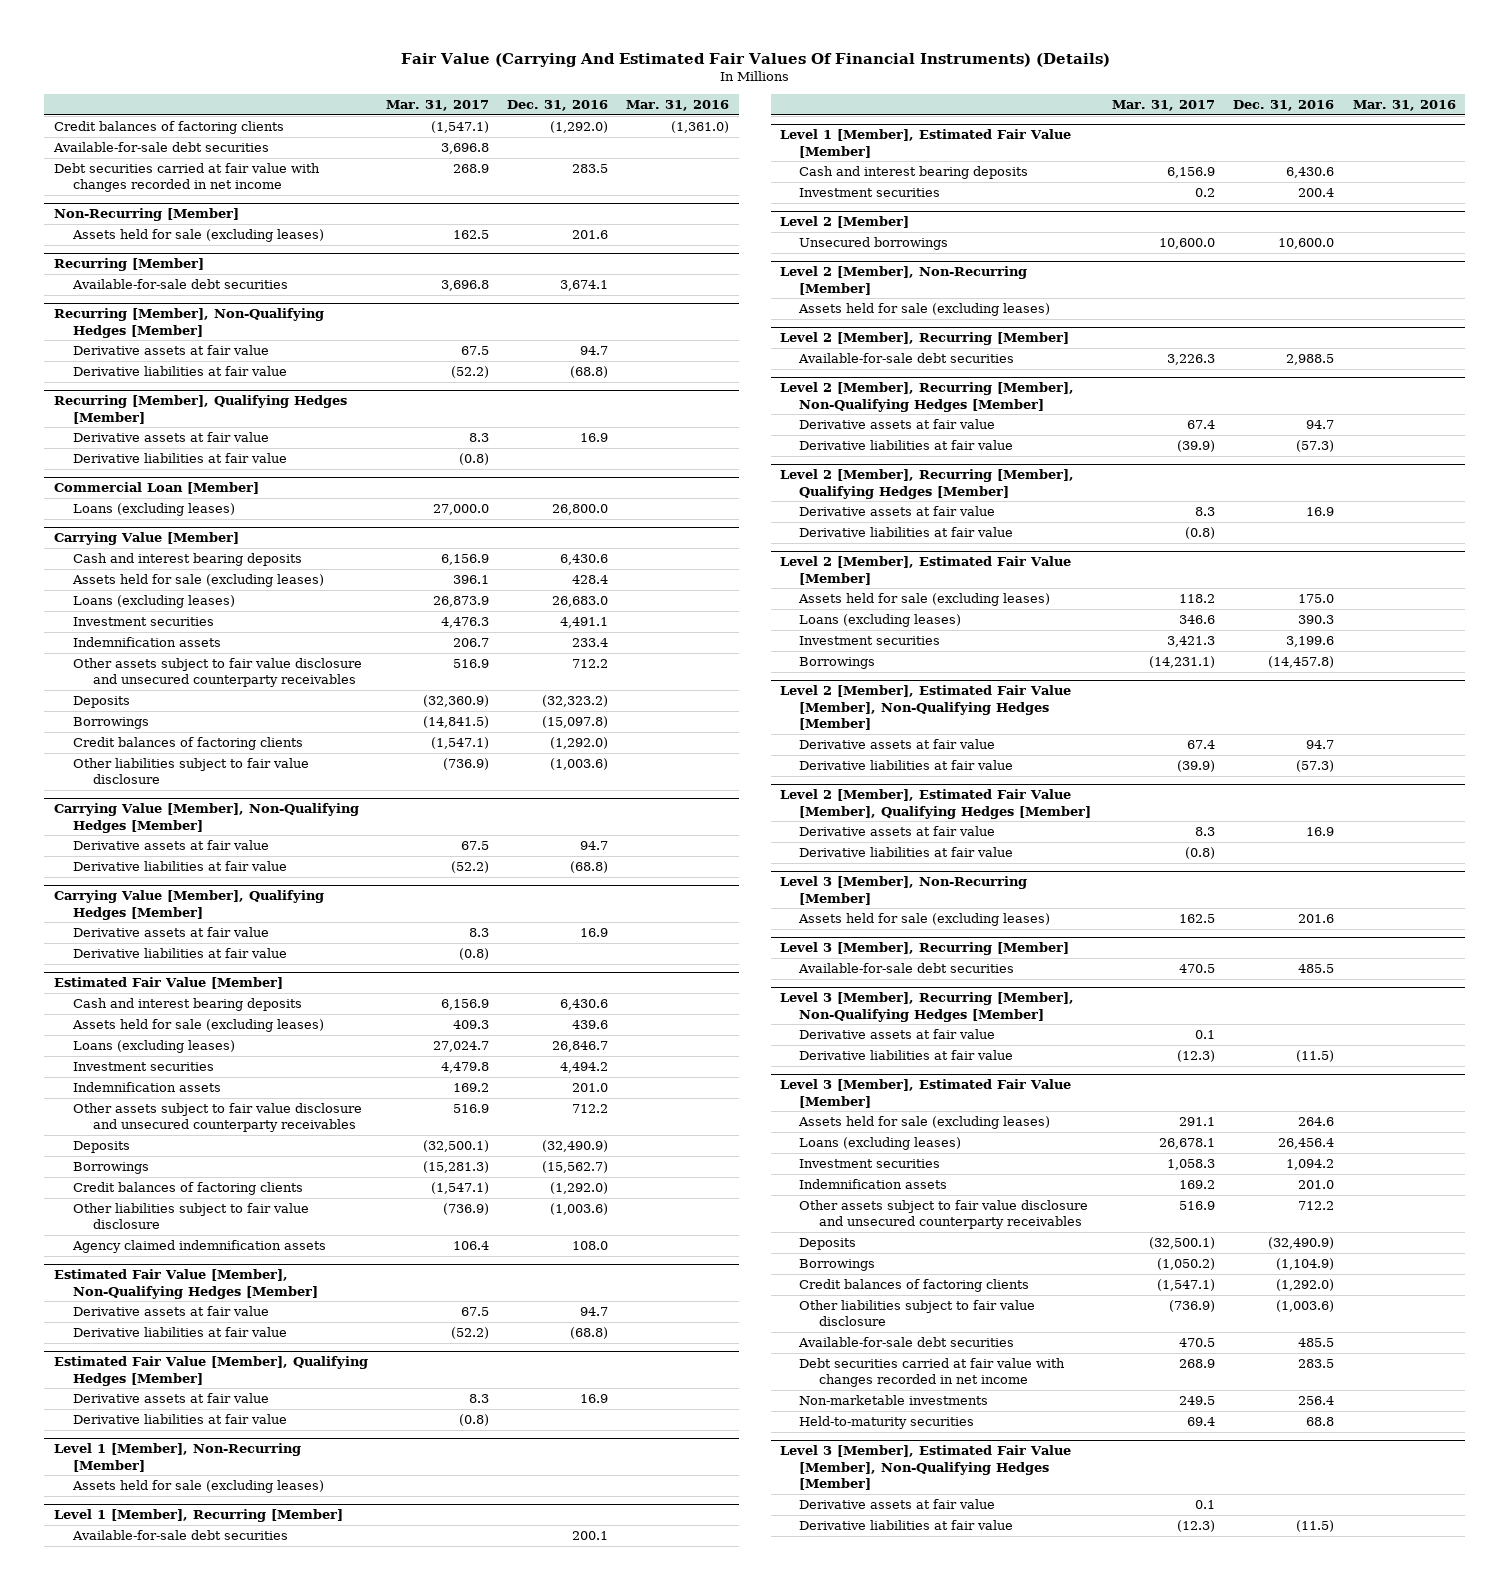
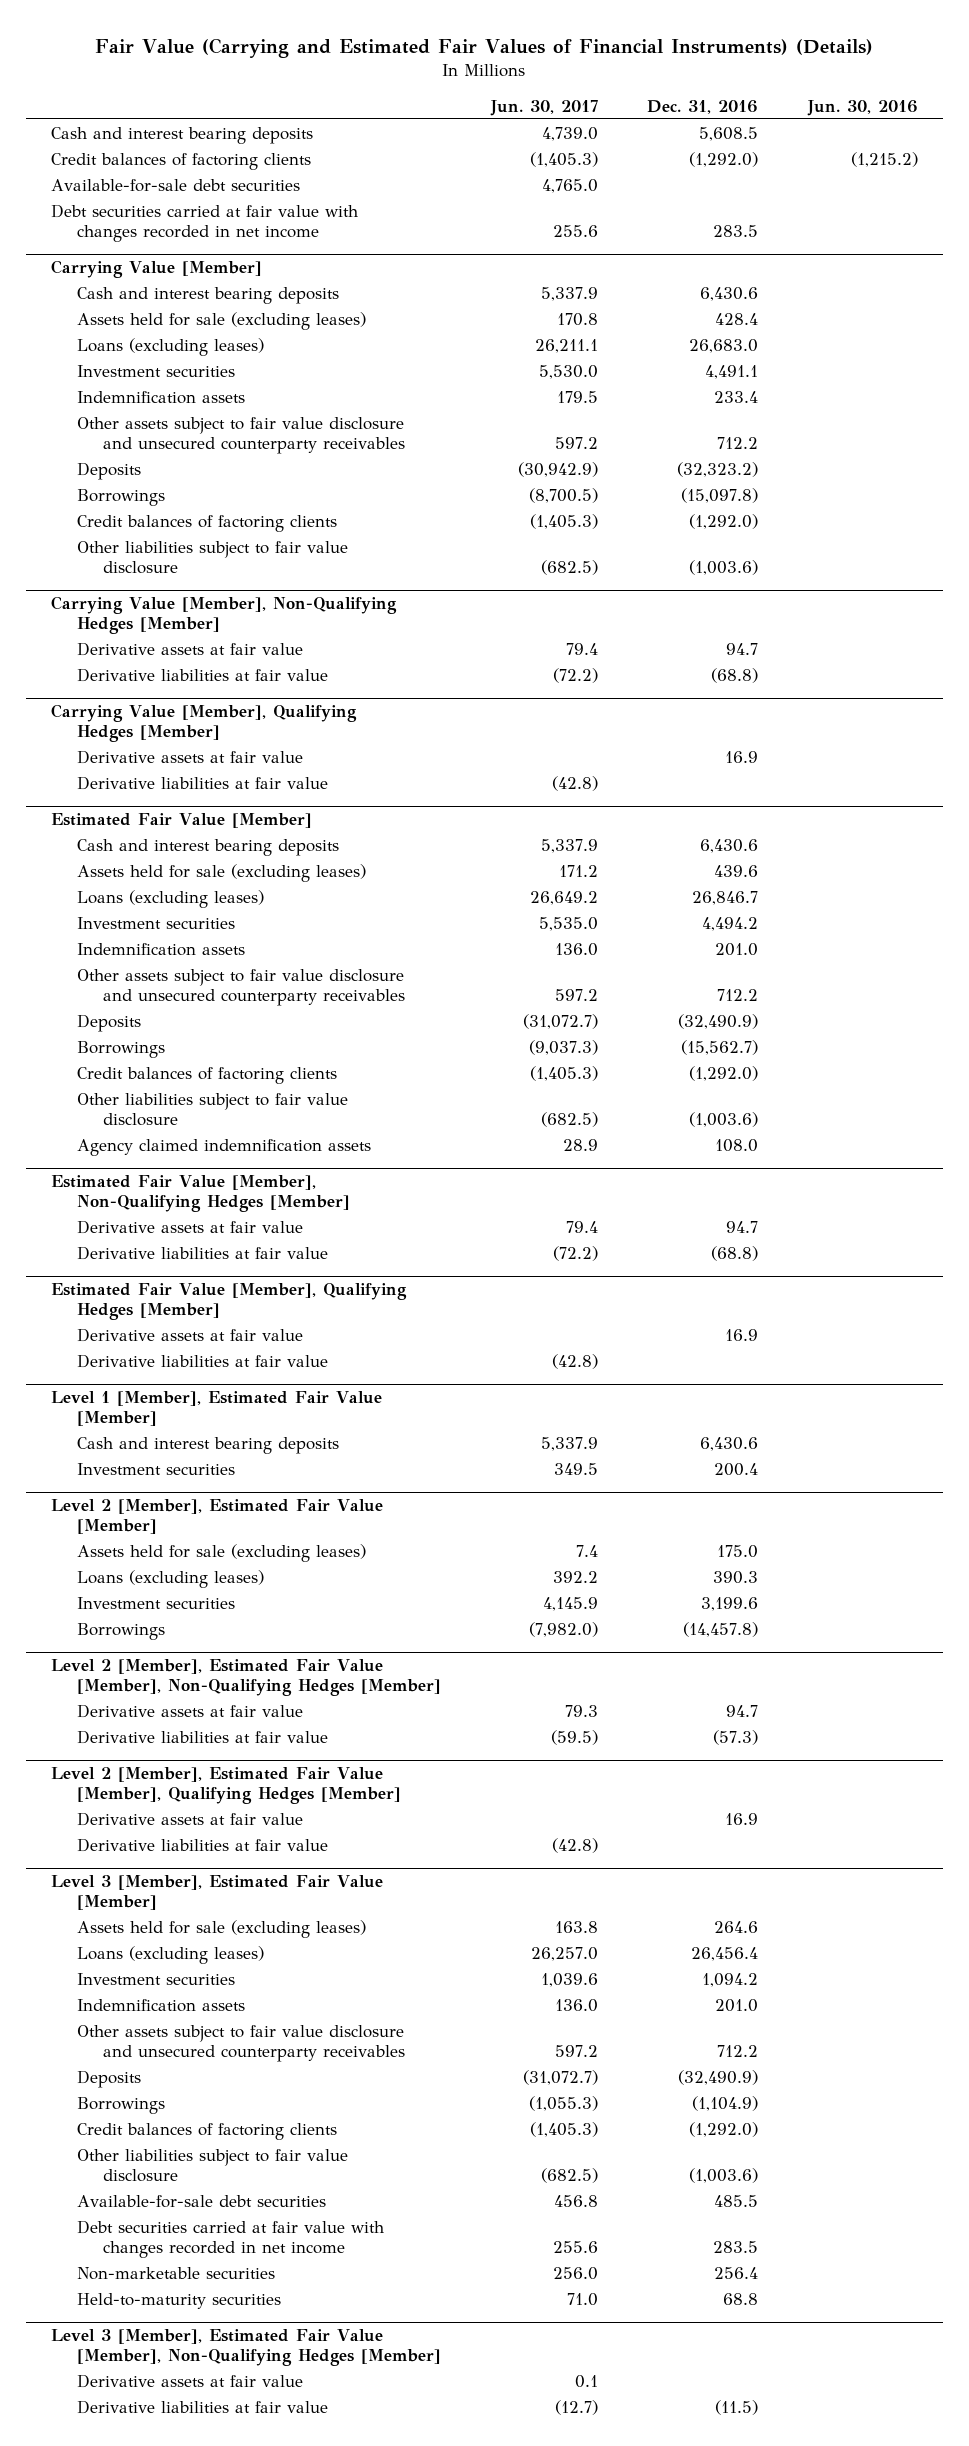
[400,53,1110,68] Fair Value (Carrying And Estimated Fair Values Of Financial Instruments) (Details) -> [95,37,874,58] Fair Value (Carrying and Estimated Fair Values of Financial Instruments) (Details)
[385,100,489,112] Mar. 31, 2017 -> none
[626,100,730,112] Mar. 31, 2016 -> none
none -> [489,99,598,116] Jun. 30, 2017
none -> [806,99,918,116] Jun. 30, 2016
none -> [50,126,313,144] Cash and interest bearing deposits
[53,208,239,222] Non-Recurring [Member] -> none
[72,228,325,242] Assets held for sale (excluding leases) -> none
[53,258,204,272] Recurring [Member] -> none
[72,278,289,289] Available-for-sale debt securities -> none
[53,308,324,338] Recurring [Member], Non-Qualifying Hedges [Member] -> none
[73,344,270,355] Derivative assets at fair value -> none
[73,365,288,376] Derivative liabilities at fair value -> none
[53,395,347,424] Recurring [Member], Qualifying Hedges [Member] -> none
[73,431,270,442] Derivative assets at fair value -> none
[73,452,288,463] Derivative liabilities at fair value -> none
[53,482,259,495] Commercial Loan [Member] -> none
[73,502,236,516] Loans (excluding leases) -> none
[53,1443,301,1472] Level 1 [Member], Non-Recurring [Member] -> none
[72,1479,325,1493] Assets held for sale (excluding leases) -> none
[53,1509,343,1523] Level 1 [Member], Recurring [Member] -> none
[72,1529,289,1540] Available-for-sale debt securities -> none
[779,216,909,229] Level 2 [Member] -> none
[799,236,949,250] Unsecured borrowings -> none
[779,266,1027,295] Level 2 [Member], Non-Recurring [Member] -> none
[798,302,1051,316] Assets held for sale (excluding leases) -> none
[779,332,1069,346] Level 2 [Member], Recurring [Member] -> none
[798,352,1015,363] Available-for-sale debt securities -> none
[779,382,1074,412] Level 2 [Member], Recurring [Member], Non-Qualifying Hedges [Member] -> none
[799,418,996,429] Derivative assets at fair value -> none
[799,439,1014,450] Derivative liabilities at fair value -> none
[779,469,1074,499] Level 2 [Member], Recurring [Member], Qualifying Hedges [Member] -> none
[799,505,996,516] Derivative assets at fair value -> none
[799,526,1014,537] Derivative liabilities at fair value -> none
[779,876,1027,905] Level 3 [Member], Non-Recurring [Member] -> none
[798,912,1051,926] Assets held for sale (excluding leases) -> none
[779,942,1069,956] Level 3 [Member], Recurring [Member] -> none
[798,962,1015,973] Available-for-sale debt securities -> none
[779,992,1074,1022] Level 3 [Member], Recurring [Member], Non-Qualifying Hedges [Member] -> none
[799,1028,996,1039] Derivative assets at fair value -> none
[799,1049,1014,1060] Derivative liabilities at fair value -> none
[799,1394,989,1405] Non-marketable investments -> [77,2266,276,2280] Non-marketable securities

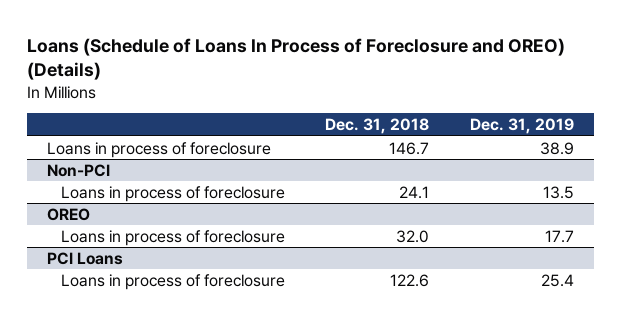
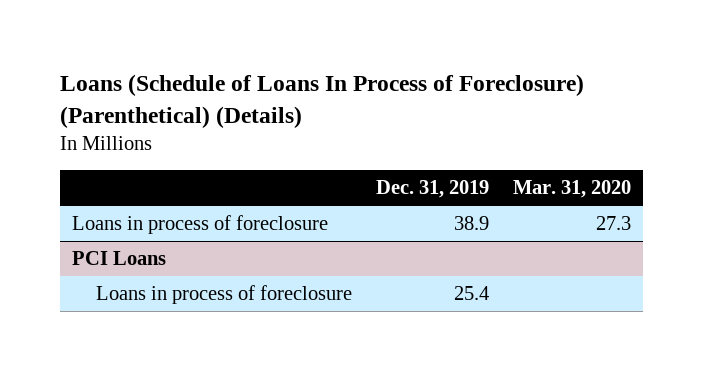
[27,37,566,81] Loans (Schedule of Loans In Process of Foreclosure and OREO) (Details) -> [59,74,584,128] Loans (Schedule of Loans In Process of Foreclosure) (Parenthetical) (Details)
[325,118,430,135] Dec. 31, 2018 -> none
none -> [512,180,631,199] Mar. 31, 2020
[47,163,111,177] Non-PCI -> none
[60,185,285,202] Loans in process of foreclosure -> none
[47,207,91,221] OREO -> none
[60,229,285,246] Loans in process of foreclosure -> none

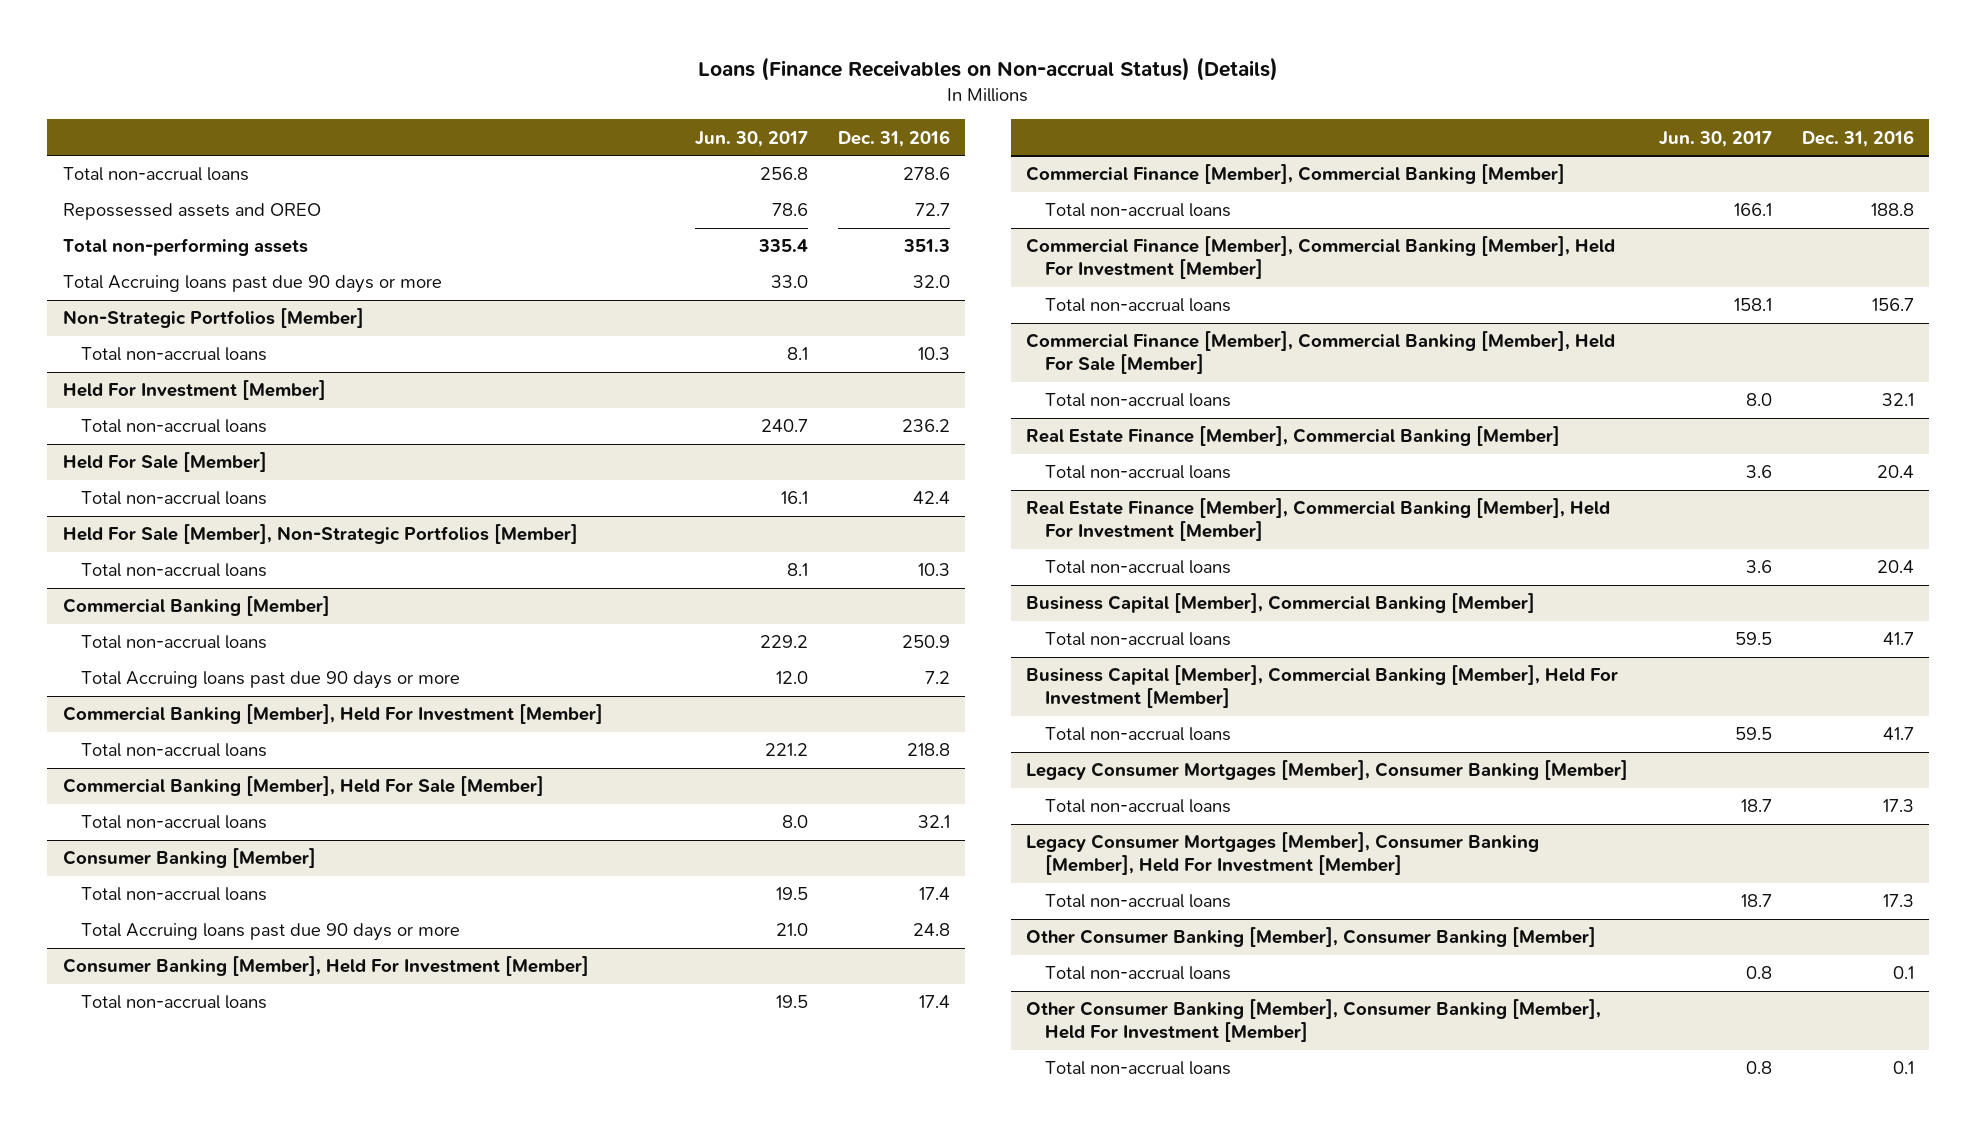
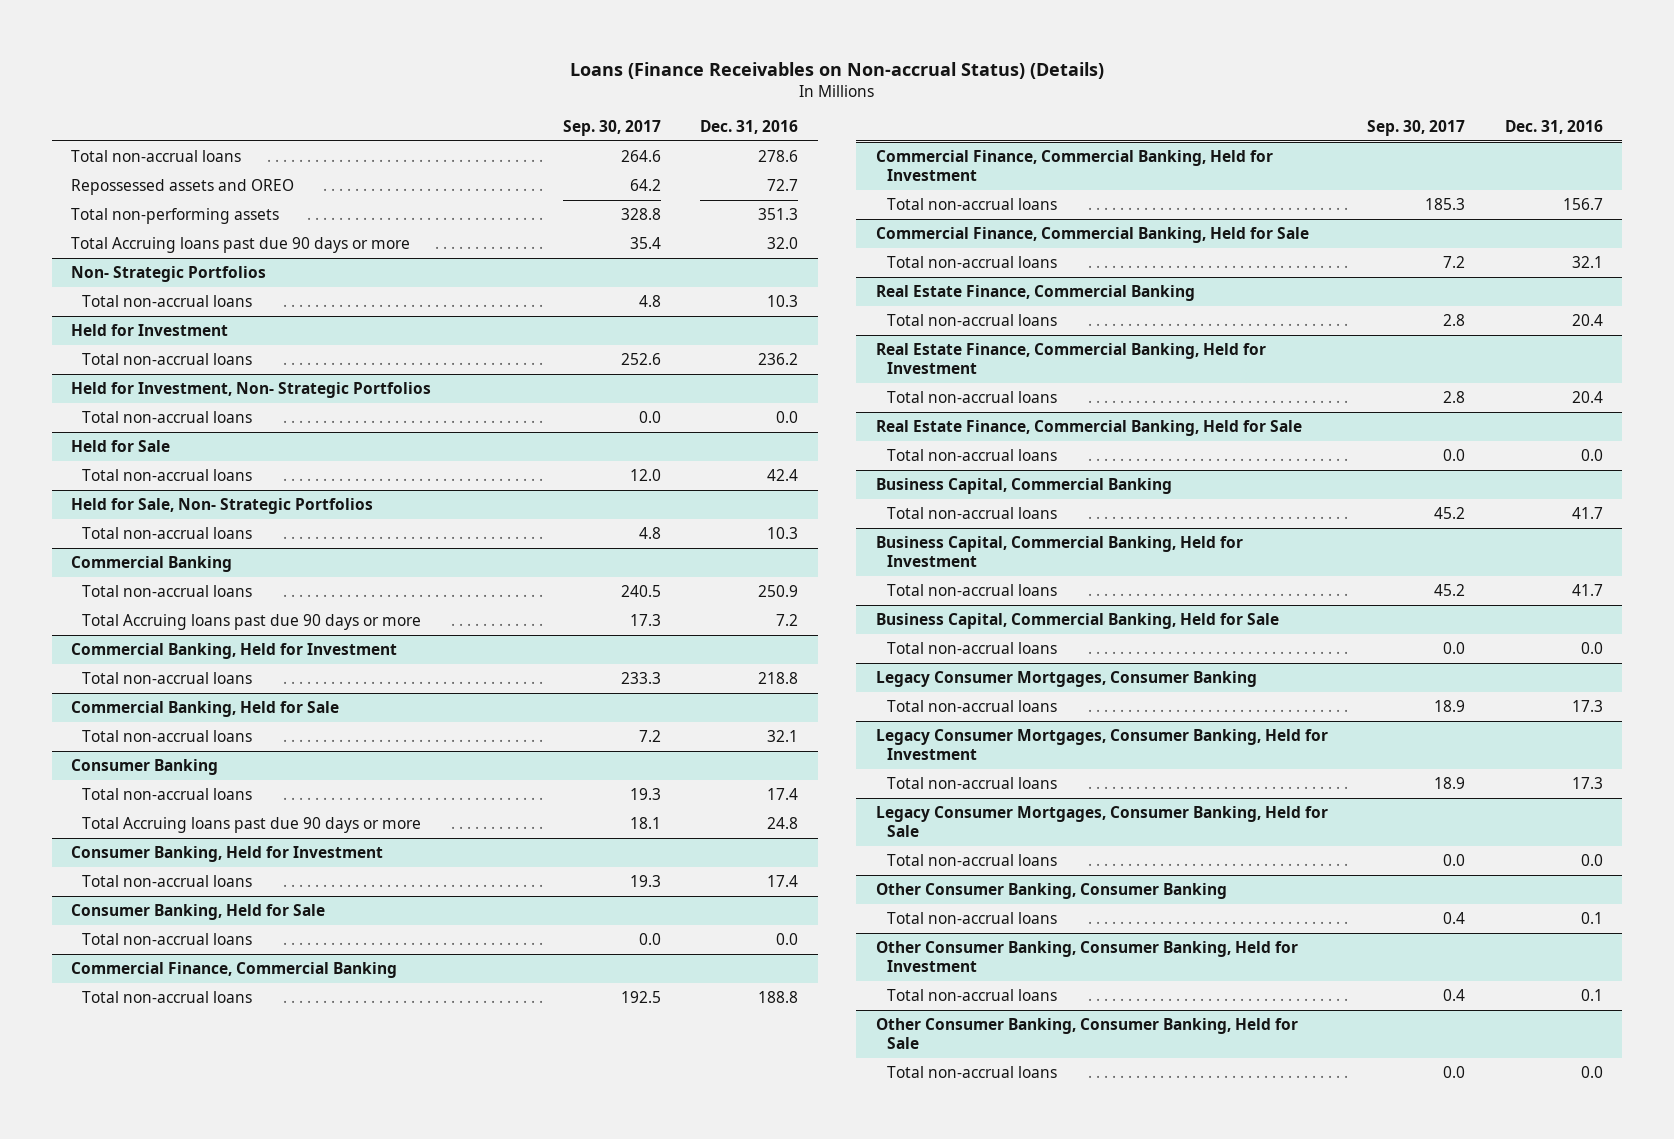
[694,130,808,147] Jun. 30, 2017 -> none
none -> [562,120,661,137] Sep. 30, 2017
[62,308,364,329] Non-Strategic Portfolios [Member] -> [71,266,267,283] Non- Strategic Portfolios
[62,380,326,401] Held For Investment [Member] -> [71,324,229,337] Held for Investment
none -> [71,382,432,399] Held for Investment, Non- Strategic Portfolios
none -> [82,411,253,424] Total non-accrual loans
[62,452,267,473] Held For Sale [Member] -> [71,440,171,453] Held for Sale
[62,524,578,545] Held For Sale [Member], Non-Strategic Portfolios [Member] -> [71,498,374,515] Held for Sale, Non- Strategic Portfolios
[62,596,330,617] Commercial Banking [Member] -> [71,556,233,573] Commercial Banking
[62,704,603,725] Commercial Banking [Member], Held For Investment [Member] -> [71,643,398,660] Commercial Banking, Held for Investment
[62,776,544,797] Commercial Banking [Member], Held For Sale [Member] -> [71,701,340,718] Commercial Banking, Held for Sale
[62,848,316,869] Consumer Banking [Member] -> [71,759,219,776] Consumer Banking
[62,956,589,977] Consumer Banking [Member], Held For Investment [Member] -> [71,846,384,863] Consumer Banking, Held for Investment
none -> [71,904,326,921] Consumer Banking, Held for Sale
none -> [82,933,253,946] Total non-accrual loans
[1026,164,1566,185] Commercial Finance [Member], Commercial Banking [Member] -> [71,962,398,979] Commercial Finance, Commercial Banking
[1026,236,1616,279] Commercial Finance [Member], Commercial Banking [Member], Held For Investment [Member] -> [876,150,1274,182] Commercial Finance, Commercial Banking, Held for Investment
[1026,331,1616,374] Commercial Finance [Member], Commercial Banking [Member], Held For Sale [Member] -> [876,227,1310,244] Commercial Finance, Commercial Banking, Held for Sale
[1026,426,1561,447] Real Estate Finance [Member], Commercial Banking [Member] -> [876,285,1196,302] Real Estate Finance, Commercial Banking
[1026,498,1611,541] Real Estate Finance [Member], Commercial Banking [Member], Held For Investment [Member] -> [876,343,1267,375] Real Estate Finance, Commercial Banking, Held for Investment
none -> [876,420,1303,437] Real Estate Finance, Commercial Banking, Held for Sale
none -> [887,449,1058,462] Total non-accrual loans
[1026,593,1536,614] Business Capital [Member], Commercial Banking [Member] -> [876,478,1173,495] Business Capital, Commercial Banking
[1026,665,1619,708] Business Capital [Member], Commercial Banking [Member], Held For Investment [Member] -> [876,536,1244,568] Business Capital, Commercial Banking, Held for Investment
none -> [876,613,1280,630] Business Capital, Commercial Banking, Held for Sale
none -> [887,642,1058,655] Total non-accrual loans
[1026,760,1629,781] Legacy Consumer Mortgages [Member], Consumer Banking [Member] -> [876,671,1258,688] Legacy Consumer Mortgages, Consumer Banking
[1026,832,1540,875] Legacy Consumer Mortgages [Member], Consumer Banking [Member], Held For Investment [Member] -> [876,729,1329,761] Legacy Consumer Mortgages, Consumer Banking, Held for Investment
none -> [876,806,1329,838] Legacy Consumer Mortgages, Consumer Banking, Held for Sale
none -> [887,854,1058,867] Total non-accrual loans
[1026,927,1597,948] Other Consumer Banking [Member], Consumer Banking [Member] -> [876,883,1228,900] Other Consumer Banking, Consumer Banking
[1026,999,1602,1042] Other Consumer Banking [Member], Consumer Banking [Member], Held For Investment [Member] -> [876,941,1299,973] Other Consumer Banking, Consumer Banking, Held for Investment
none -> [876,1018,1299,1050] Other Consumer Banking, Consumer Banking, Held for Sale
none -> [887,1066,1058,1079] Total non-accrual loans

